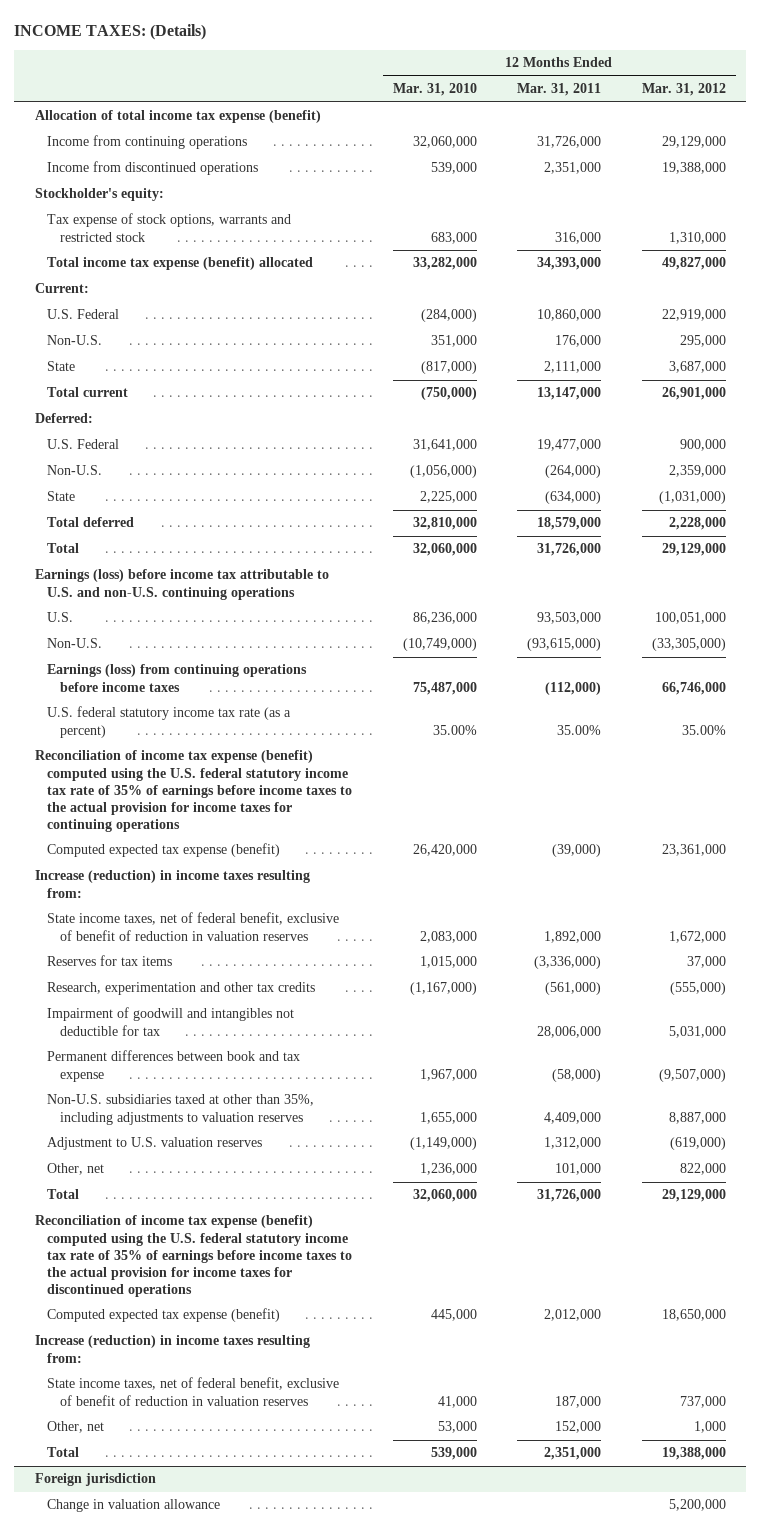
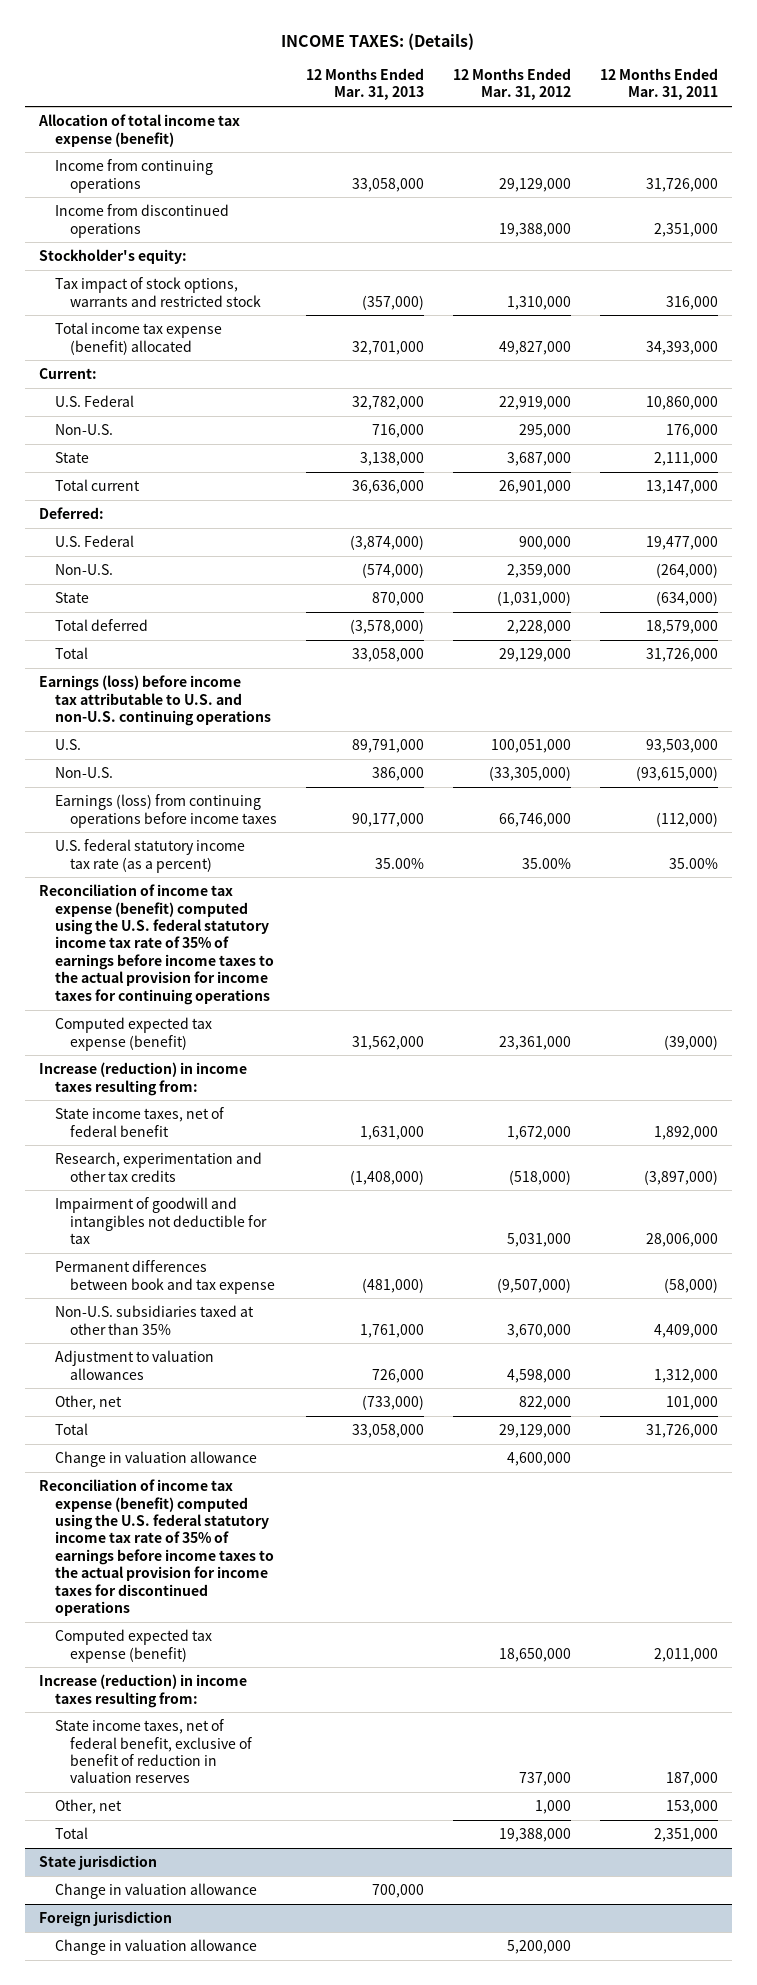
[392,83,477,97] Mar. 31, 2010 -> none
none -> [306,67,425,101] 12 Months Ended Mar. 31, 2013
[47,213,292,242] Tax expense of stock options, warrants and restricted stock -> [54,277,262,307] Tax impact of stock options, warrants and restricted stock
[47,955,173,967] Reserves for tax items -> none
[47,912,340,941] State income taxes, net of federal benefit, exclusive of benefit of reduction in valuation reserves -> [54,1107,224,1137] State income taxes, net of federal benefit
[545,982,602,996] (561,000) -> [643,1169,718,1185] (3,897,000)
[669,982,726,996] (555,000) -> [508,1169,571,1185] (518,000)
[47,1094,315,1125] Non-U.S. subsidiaries taxed at other than 35%, including adjustments to valuation reserves -> [54,1305,254,1335] Non-U.S. subsidiaries taxed at other than 35%
[668,1111,726,1124] 8,887,000 -> [506,1323,571,1338] 3,670,000
[47,1137,263,1151] Adjustment to U.S. valuation reserves -> [54,1350,214,1380] Adjustment to valuation allowances
[669,1137,726,1151] (619,000) -> [506,1368,571,1383] 4,598,000
none -> [54,1451,257,1468] Change in valuation allowance
[544,1309,602,1322] 2,012,000 -> [653,1647,718,1662] 2,011,000
[555,1421,602,1434] 152,000 -> [665,1800,718,1815] 153,000
none -> [39,1855,158,1871] State jurisdiction
none -> [54,1883,257,1900] Change in valuation allowance

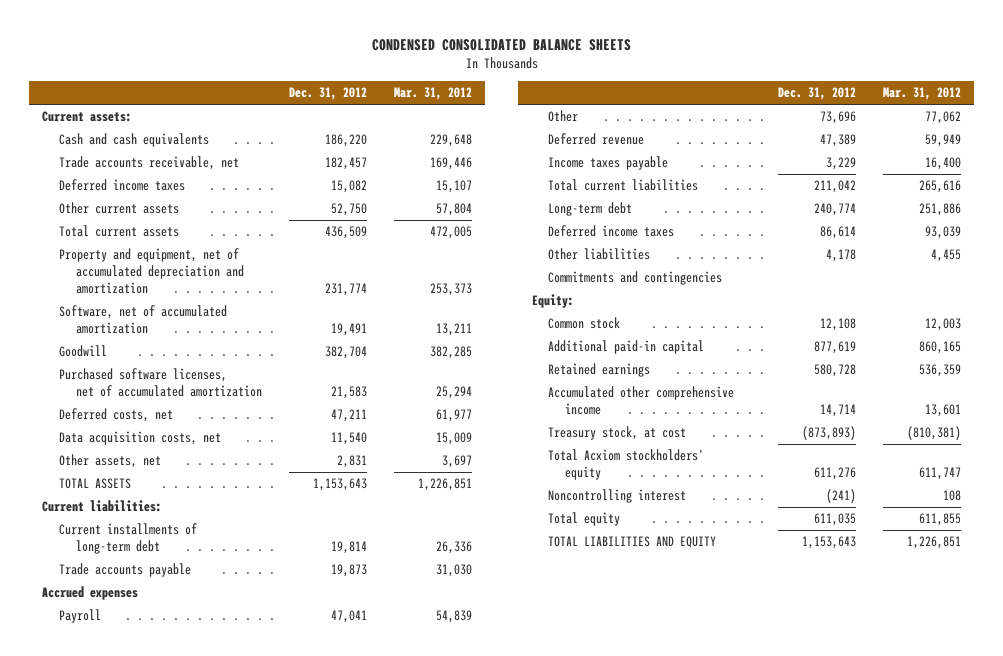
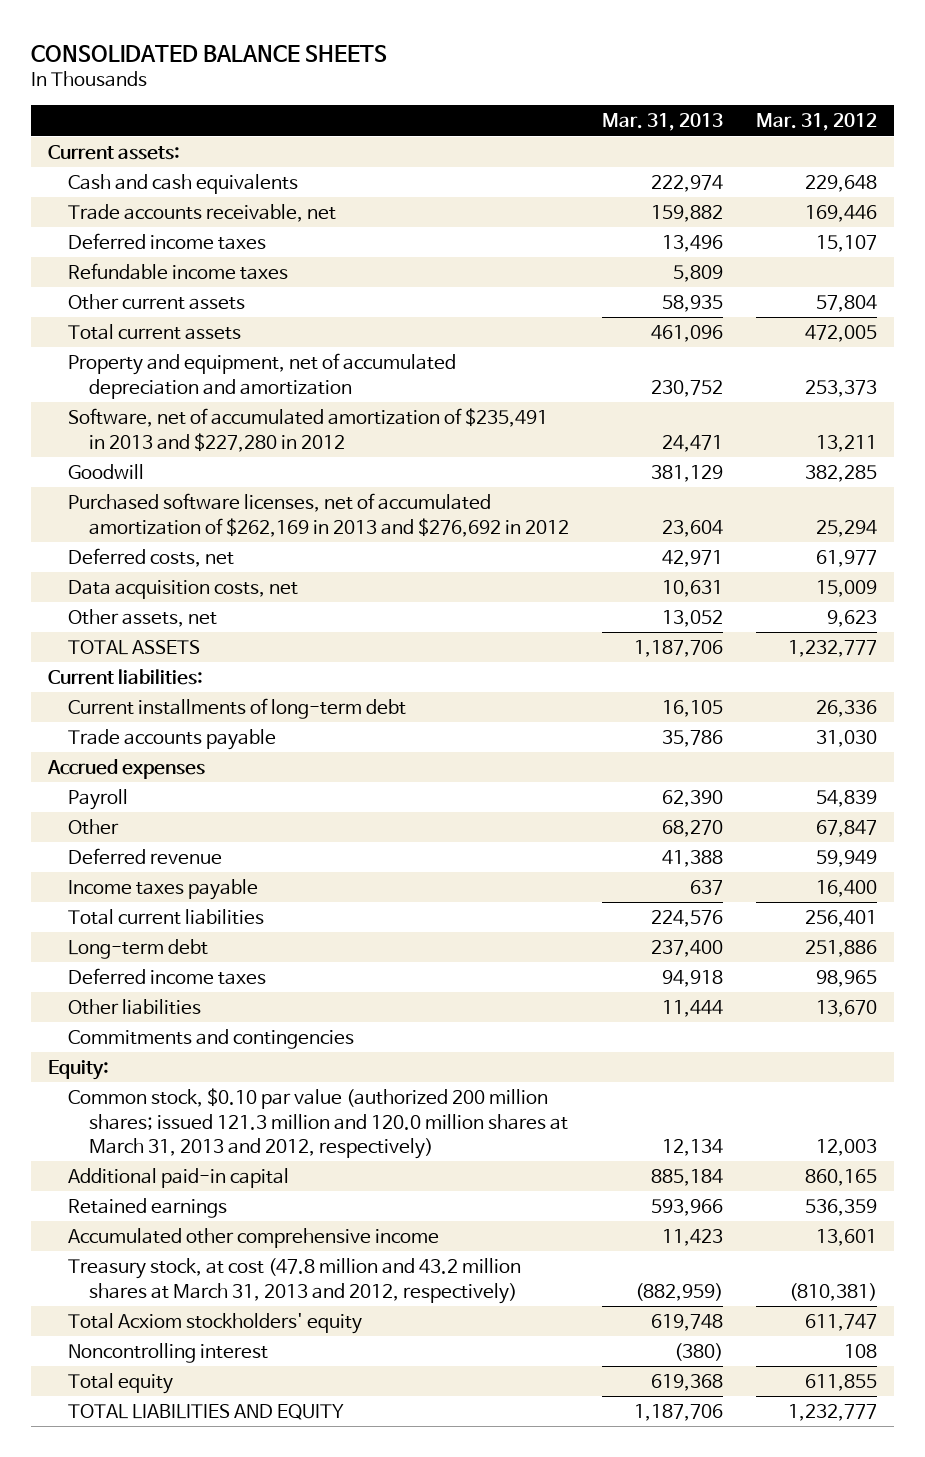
[371,38,631,51] CONDENSED CONSOLIDATED BALANCE SHEETS -> [31,44,388,62] CONSOLIDATED BALANCE SHEETS
[288,87,367,101] Dec. 31, 2012 -> none
none -> [602,113,724,132] Mar. 31, 2013
none -> [68,263,289,281] Refundable income taxes
[59,305,228,335] Software, net of accumulated amortization -> [68,408,549,452] Software, net of accumulated amortization of $235,491 in 2013 and $227,280 in 2012
[59,368,262,398] Purchased software licenses, net of accumulated amortization -> [68,493,570,537] Purchased software licenses, net of accumulated amortization of $262,169 in 2013 and $276,692 in 2012
[441,455,472,469] 3,697 -> [827,610,878,628] 9,623
[417,478,472,492] 1,226,851 -> [788,640,878,658] 1,232,777
[924,111,961,125] 77,062 -> [816,820,878,838] 67,847
[918,180,961,194] 265,616 -> [805,910,878,928] 256,401
[924,226,961,240] 93,039 -> [816,970,878,988] 98,965
[930,249,961,263] 4,455 -> [816,1000,878,1018] 13,670
[548,317,621,330] Common stock -> [68,1088,569,1160] Common stock, $0.10 par value (authorized 200 million shares; issued 121.3 million and 120.0 million shares at March 31, 2013 and 2012, respectively)
[548,426,687,441] Treasury stock, at cost -> [68,1258,522,1304] Treasury stock, at cost (47.8 million and 43.2 million shares at March 31, 2013 and 2012, respectively)
[906,536,961,550] 1,226,851 -> [788,1404,878,1422] 1,232,777

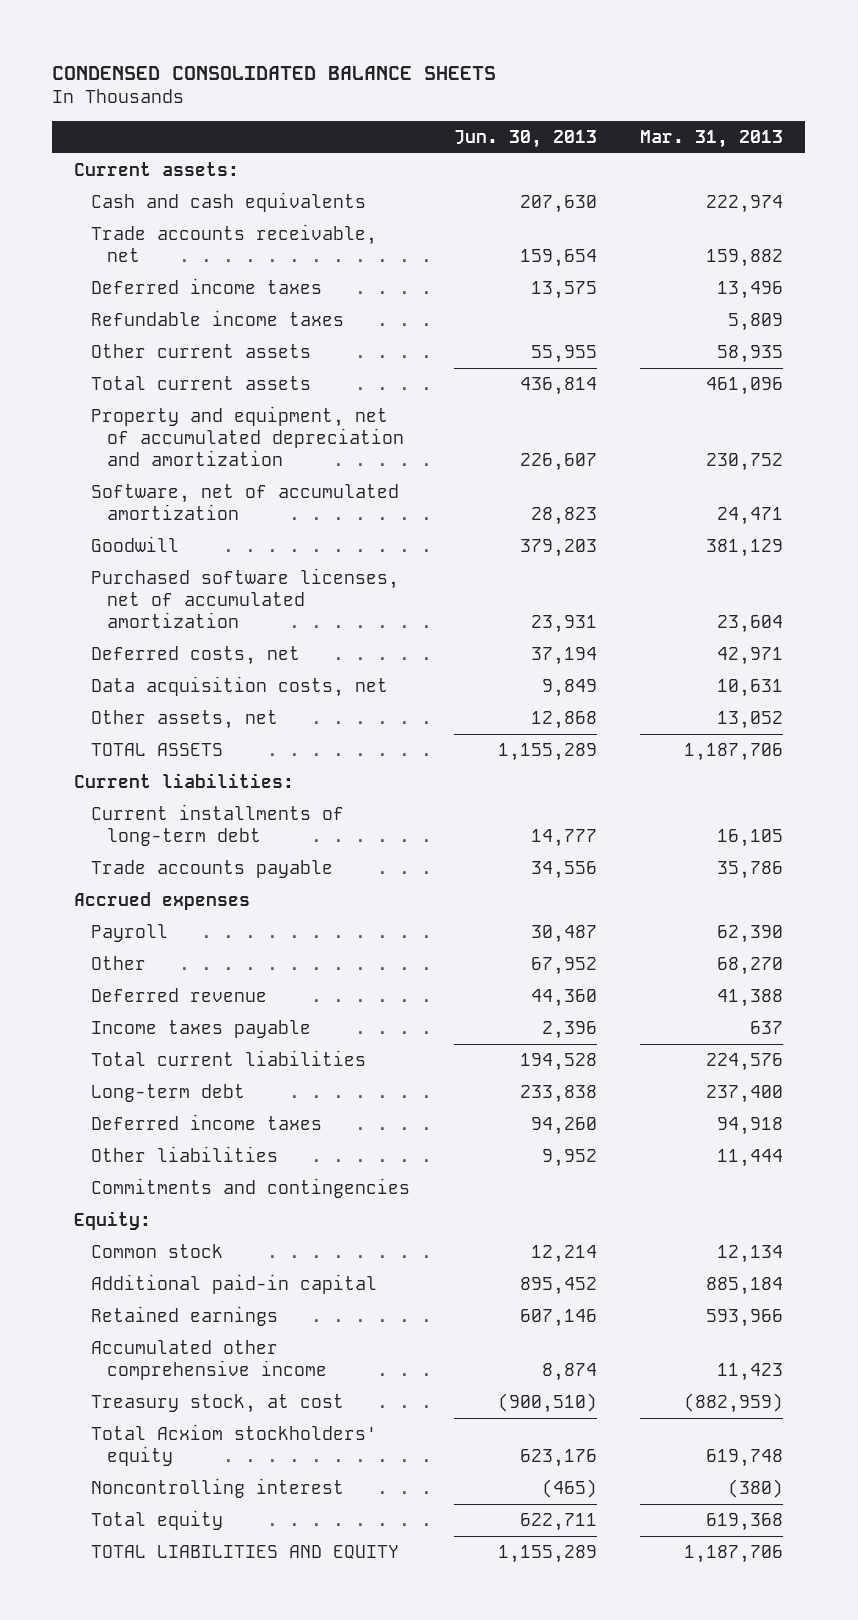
[31,44,388,62] CONSOLIDATED BALANCE SHEETS -> [52,65,497,80] CONDENSED CONSOLIDATED BALANCE SHEETS
[756,113,878,132] Mar. 31, 2012 -> none
none -> [453,129,597,148] Jun. 30, 2013
[68,408,549,452] Software, net of accumulated amortization of $235,491 in 2013 and $227,280 in 2012 -> [90,484,399,521] Software, net of accumulated amortization
[68,493,570,537] Purchased software licenses, net of accumulated amortization of $262,169 in 2013 and $276,692 in 2012 -> [90,568,399,629] Purchased software licenses, net of accumulated amortization
[68,1088,569,1160] Common stock, $0.10 par value (authorized 200 million shares; issued 121.3 million and 120.0 million shares at March 31, 2013 and 2012, respectively) -> [90,1244,223,1259] Common stock
[68,1258,522,1304] Treasury stock, at cost (47.8 million and 43.2 million shares at March 31, 2013 and 2012, respectively) -> [90,1394,344,1414] Treasury stock, at cost

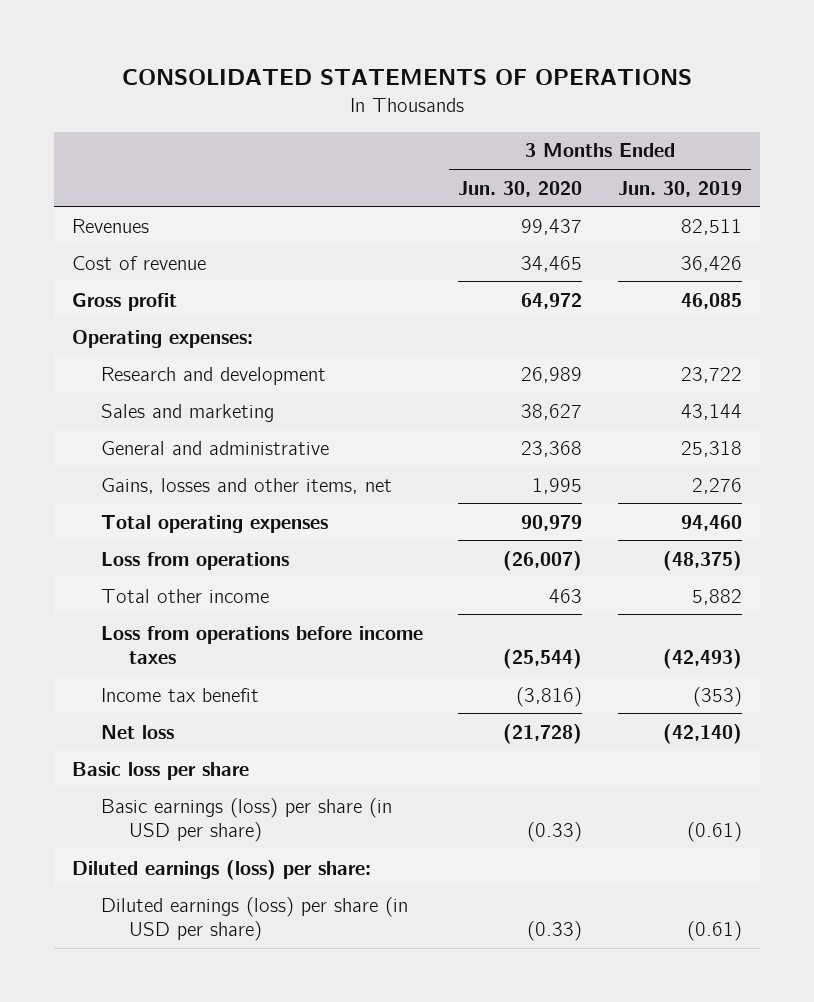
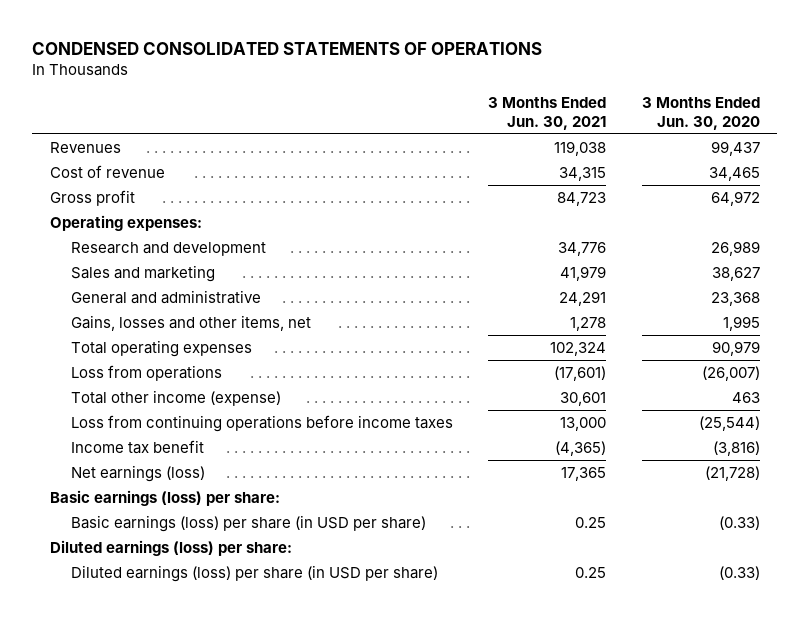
[121,69,692,86] CONSOLIDATED STATEMENTS OF OPERATIONS -> [32,42,543,56] CONDENSED CONSOLIDATED STATEMENTS OF OPERATIONS
[617,180,742,197] Jun. 30, 2019 -> none
none -> [488,96,607,130] 3 Months Ended Jun. 30, 2021
[100,588,269,603] Total other income -> [70,389,281,406] Total other income (expense)
[100,625,423,664] Loss from operations before income taxes -> [70,414,453,432] Loss from continuing operations before income taxes
[100,724,174,739] Net loss -> [70,464,205,482] Net earnings (loss)
[71,761,249,780] Basic loss per share -> [50,489,281,506] Basic earnings (loss) per share:

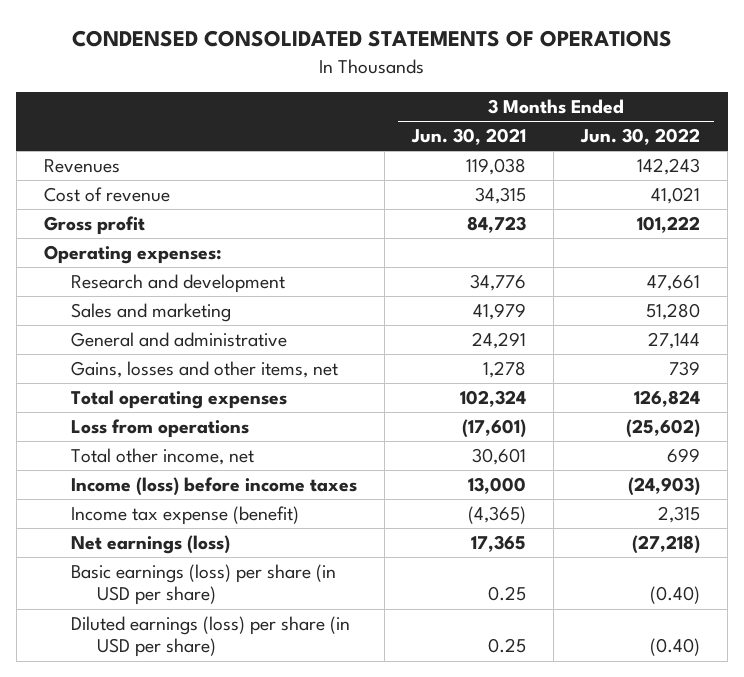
[641,96,760,130] 3 Months Ended Jun. 30, 2020 -> none
none -> [580,128,701,146] Jun. 30, 2022
[70,389,281,406] Total other income (expense) -> [70,447,254,465] Total other income, net
[70,414,453,432] Loss from continuing operations before income taxes -> [70,476,357,496] Income (loss) before income taxes
[70,439,204,454] Income tax benefit -> [70,505,299,525] Income tax expense (benefit)
[50,489,281,506] Basic earnings (loss) per share: -> none
[50,539,293,556] Diluted earnings (loss) per share: -> none

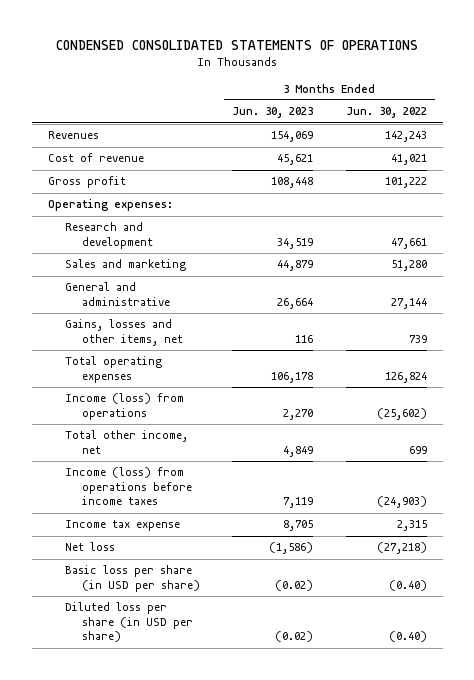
[410,128,526,146] Jun. 30, 2021 -> none
none -> [232,107,314,119] Jun. 30, 2023
[70,418,249,438] Loss from operations -> [64,393,184,420] Income (loss) from operations
[70,476,357,496] Income (loss) before income taxes -> [64,467,193,506] Income (loss) from operations before income taxes
[70,505,299,525] Income tax expense (benefit) -> [64,520,180,532] Income tax expense
[70,534,230,554] Net earnings (loss) -> [64,542,115,552] Net loss
[70,563,336,606] Basic earnings (loss) per share (in USD per share) -> [64,565,201,592] Basic loss per share (in USD per share)
[70,615,350,658] Diluted earnings (loss) per share (in USD per share) -> [64,602,194,643] Diluted loss per share (in USD per share)

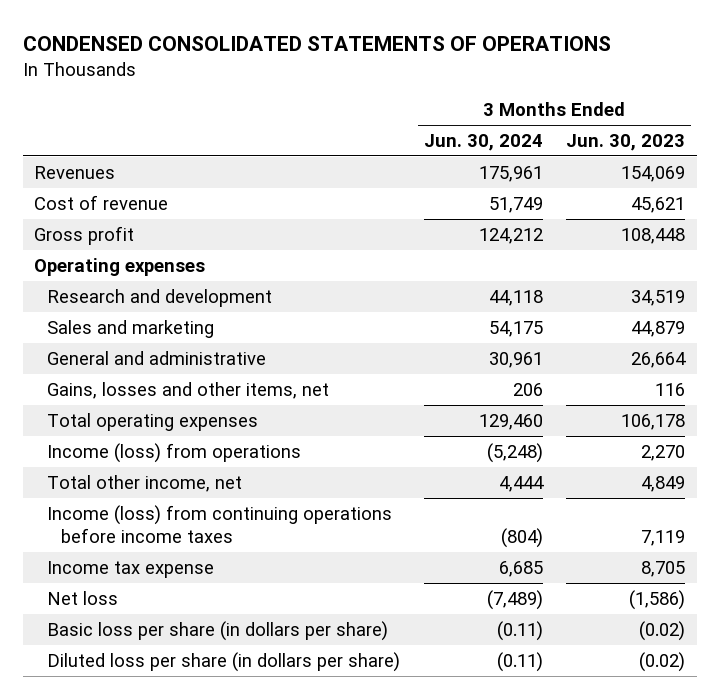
[345,107,427,119] Jun. 30, 2022 -> none
none -> [423,134,543,152] Jun. 30, 2024
[47,199,173,212] Operating expenses: -> [34,257,206,276] Operating expenses
[64,467,193,506] Income (loss) from operations before income taxes -> [47,504,393,543] Income (loss) from continuing operations before income taxes
[64,565,201,592] Basic loss per share (in USD per share) -> [47,620,389,641] Basic loss per share (in dollars per share)
[64,602,194,643] Diluted loss per share (in USD per share) -> [47,651,401,672] Diluted loss per share (in dollars per share)

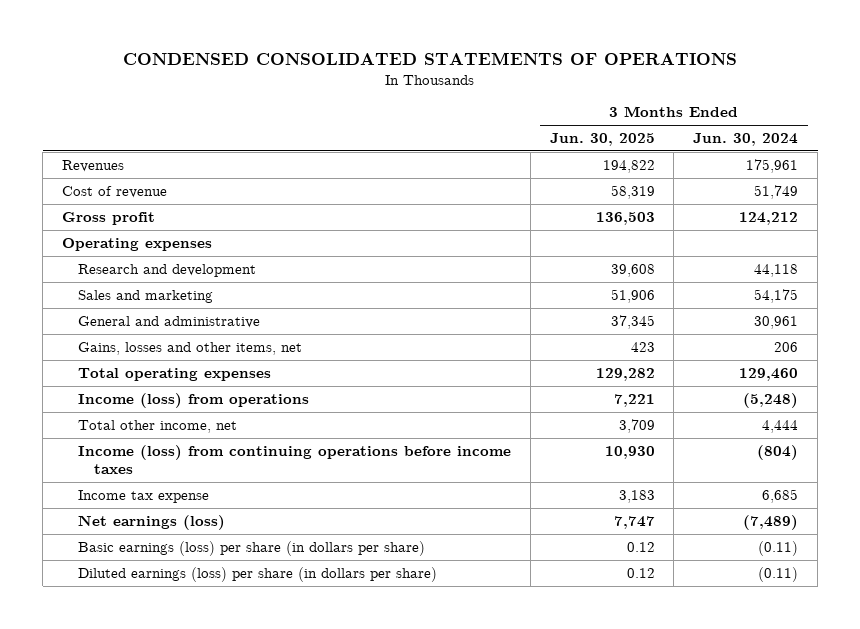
[566,134,686,152] Jun. 30, 2023 -> none
none -> [549,132,655,146] Jun. 30, 2025
[47,590,119,605] Net loss -> [77,514,225,530] Net earnings (loss)
[47,620,389,641] Basic loss per share (in dollars per share) -> [77,540,425,556] Basic earnings (loss) per share (in dollars per share)
[47,651,401,672] Diluted loss per share (in dollars per share) -> [77,566,437,582] Diluted earnings (loss) per share (in dollars per share)

